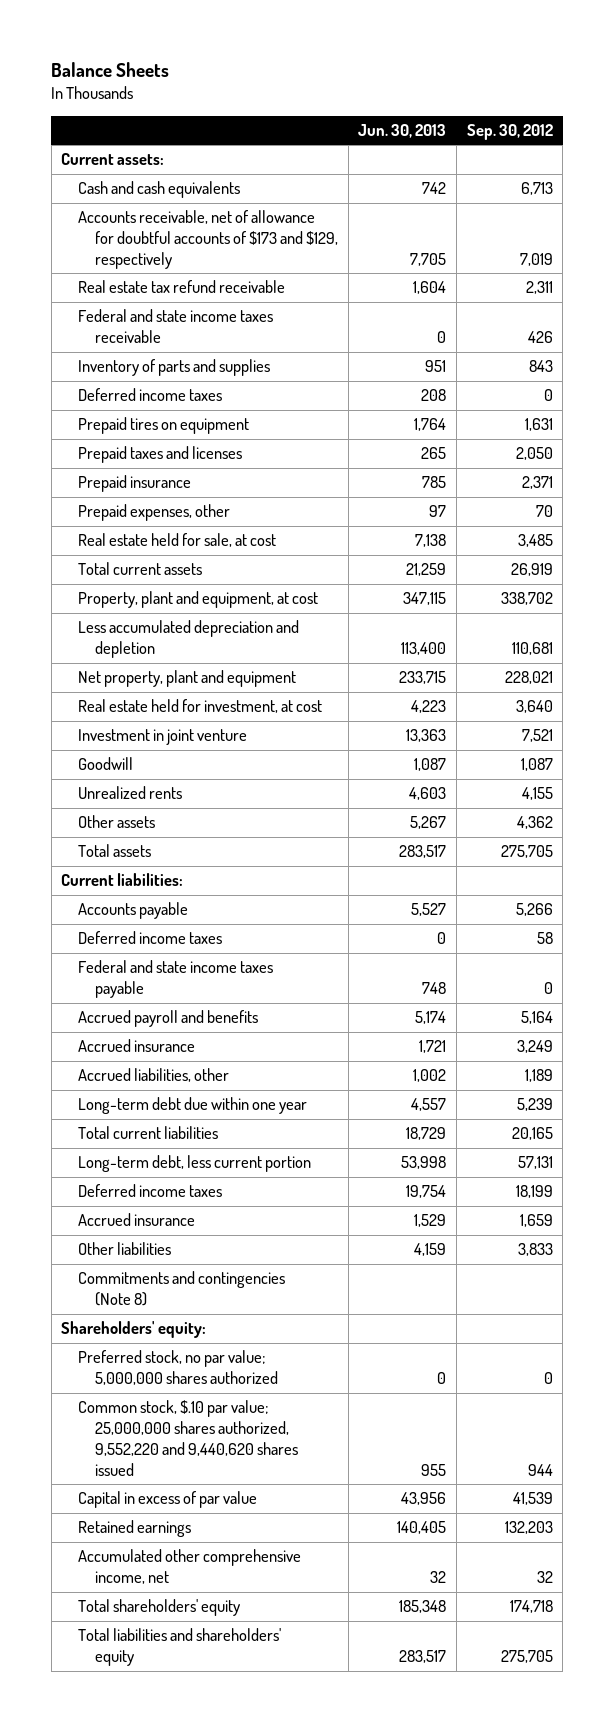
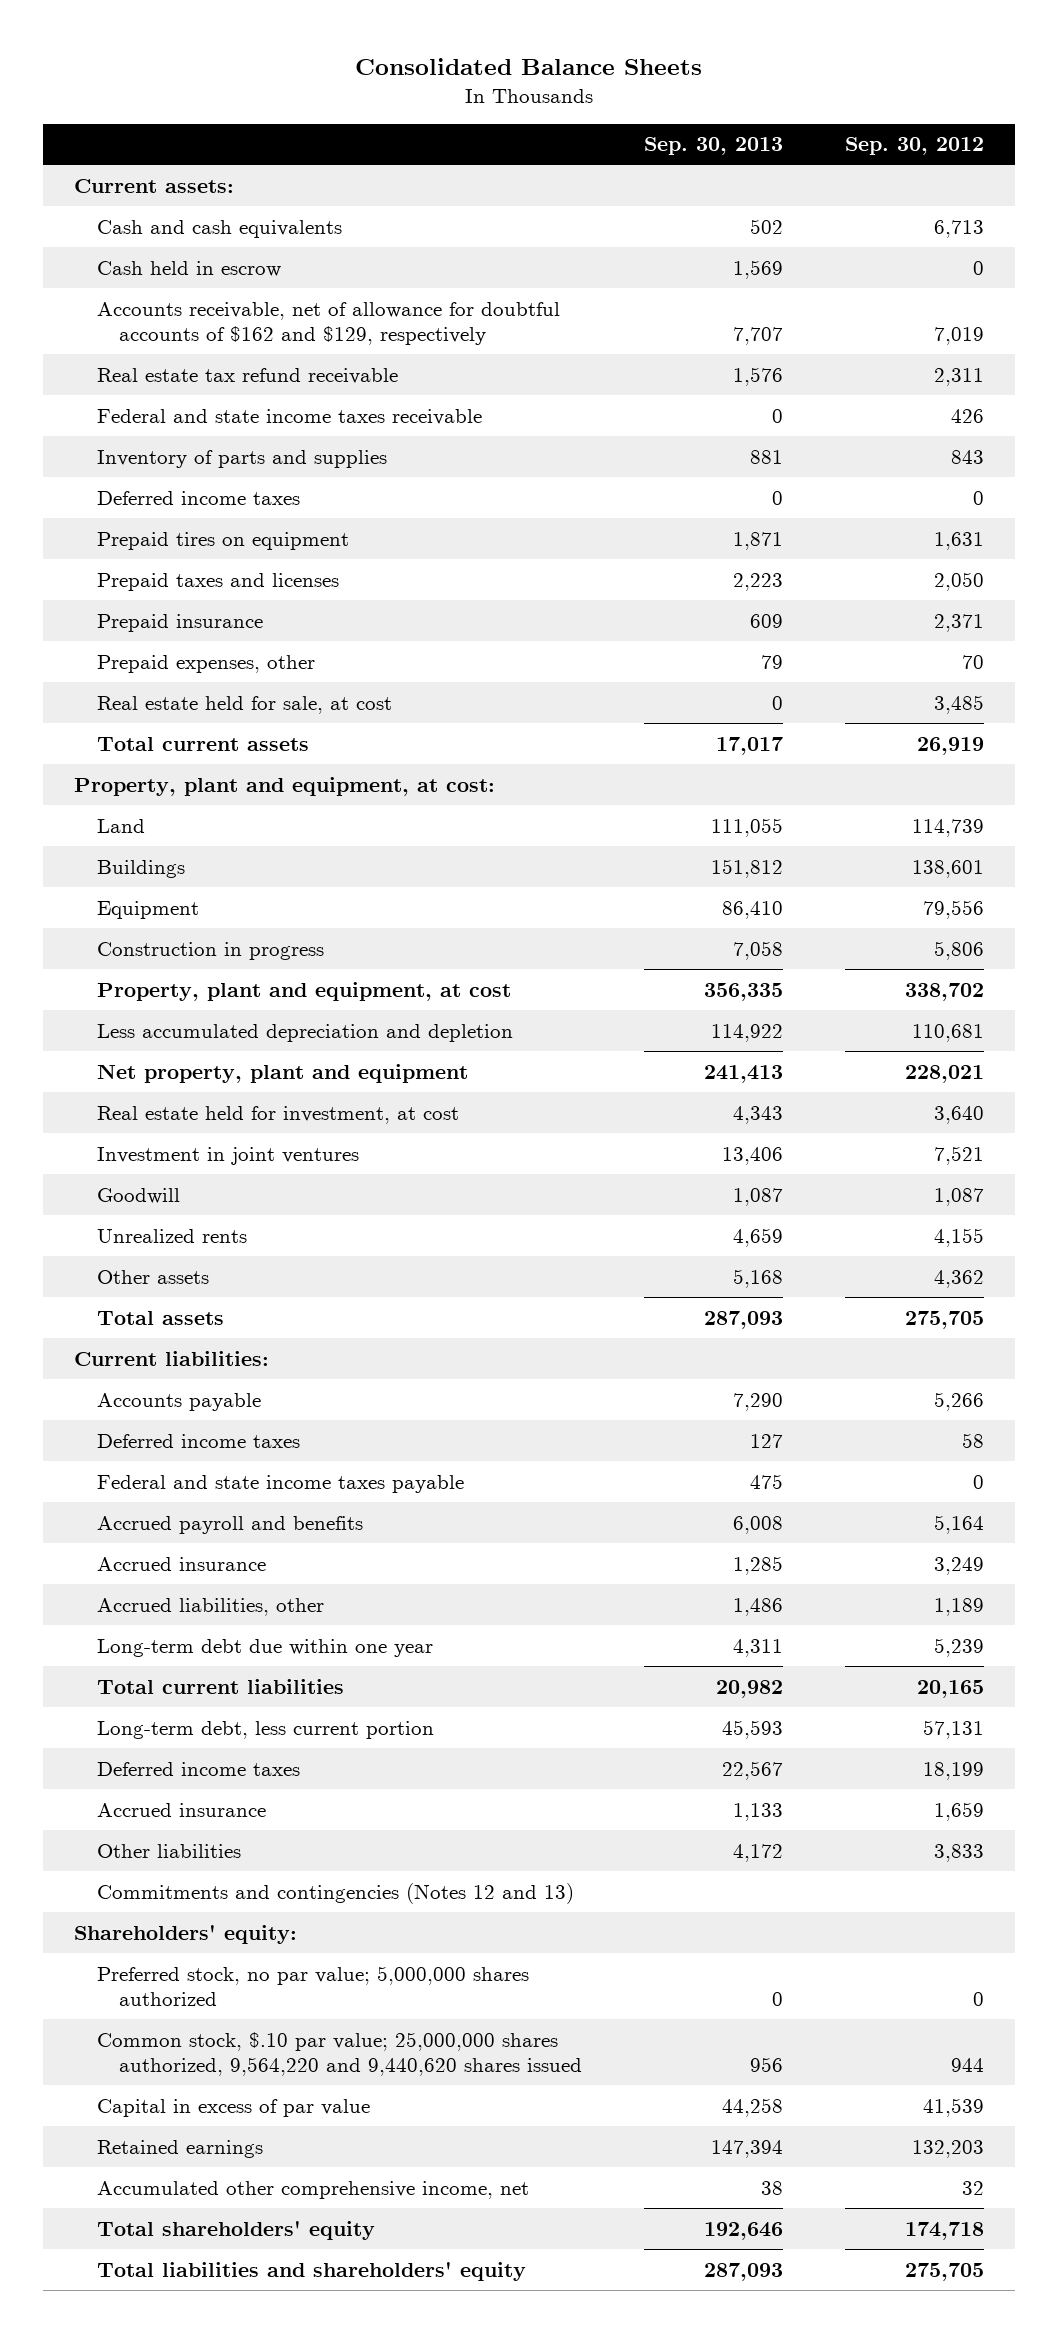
[51,61,170,77] Balance Sheets -> [354,57,702,75] Consolidated Balance Sheets
[358,123,447,138] Jun. 30, 2013 -> none
none -> [644,137,784,156] Sep. 30, 2013
none -> [96,260,281,277] Cash held in escrow
[78,210,339,270] Accounts receivable, net of allowance for doubtful accounts of $173 and $129, respectively -> [96,301,560,345] Accounts receivable, net of allowance for doubtful accounts of $162 and $129, respectively
none -> [73,776,495,796] Property, plant and equipment, at cost:
none -> [96,818,145,833] Land
none -> [96,859,185,878] Buildings
none -> [96,900,199,919] Equipment
none -> [96,941,324,960] Construction in progress
[78,729,248,746] Investment in joint venture -> [96,1146,359,1165] Investment in joint ventures
[78,1271,286,1307] Commitments and contingencies (Note 8) -> [96,1882,574,1904] Commitments and contingencies (Notes 12 and 13)
[78,1400,299,1477] Common stock, $.10 par value; 25,000,000 shares authorized, 9,552,220 and 9,440,620 shares issued -> [96,2031,583,2076] Common stock, $.10 par value; 25,000,000 shares authorized, 9,564,220 and 9,440,620 shares issued

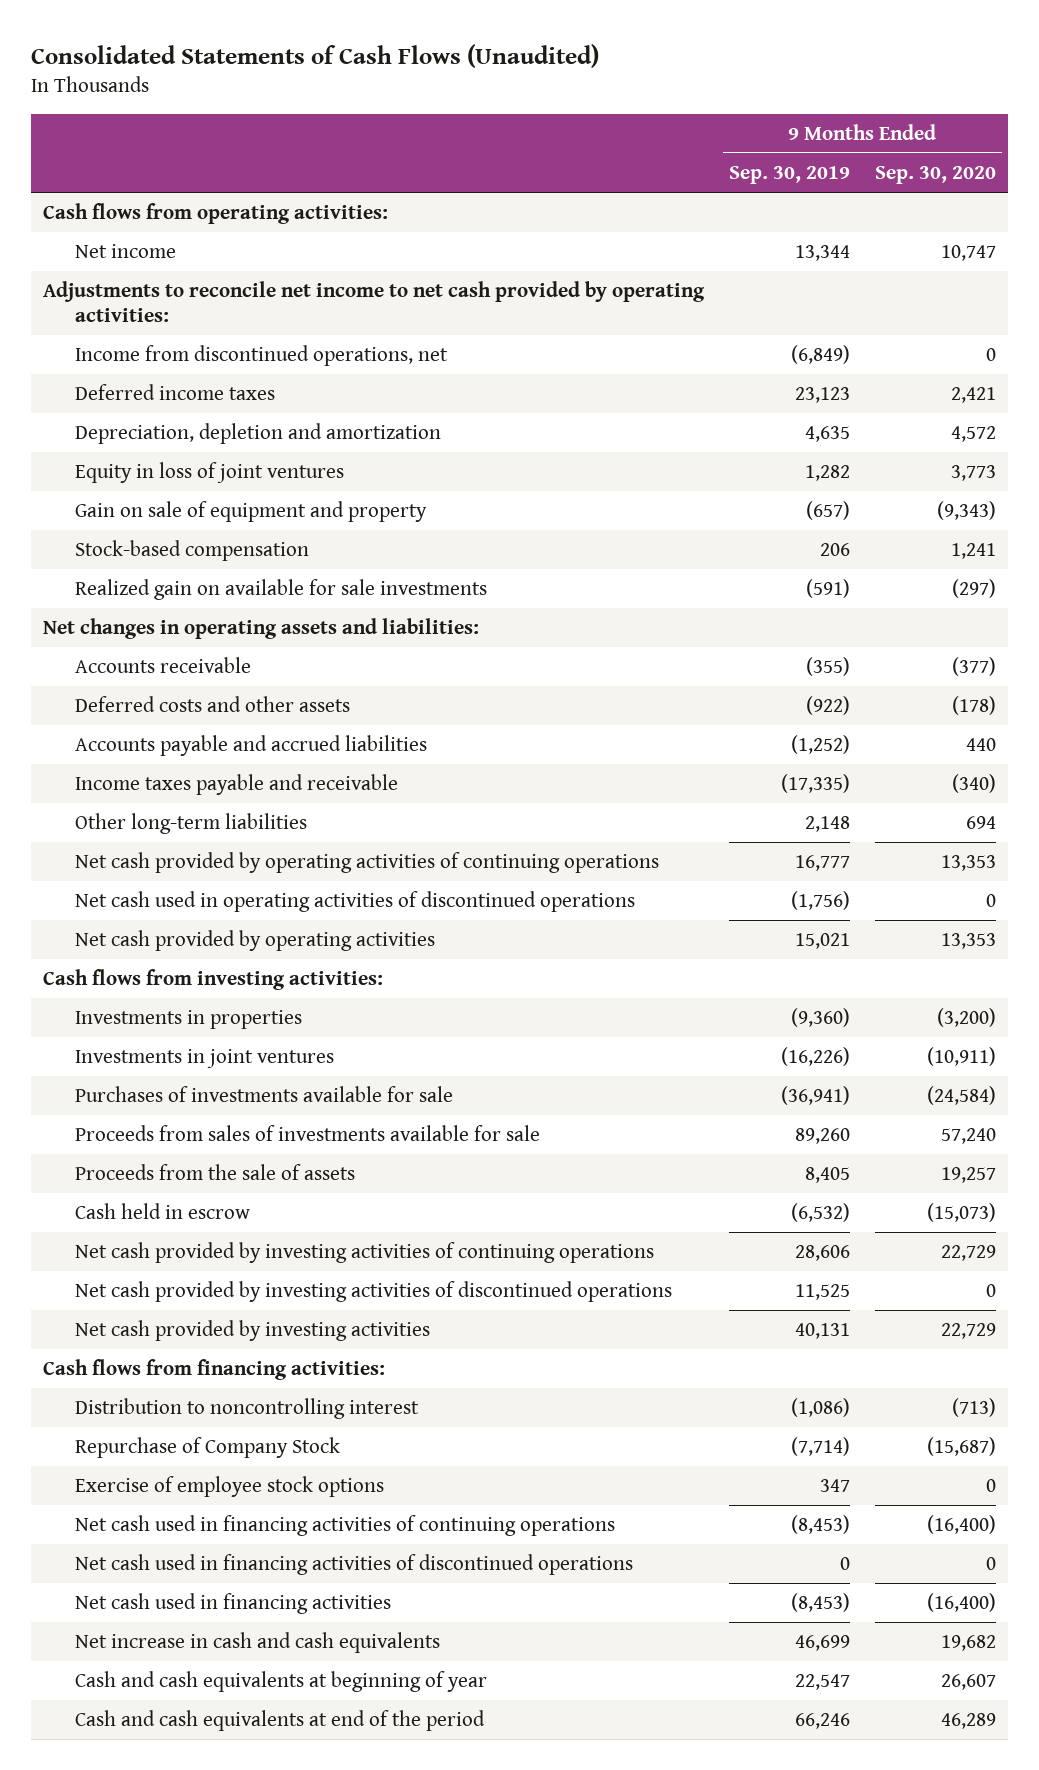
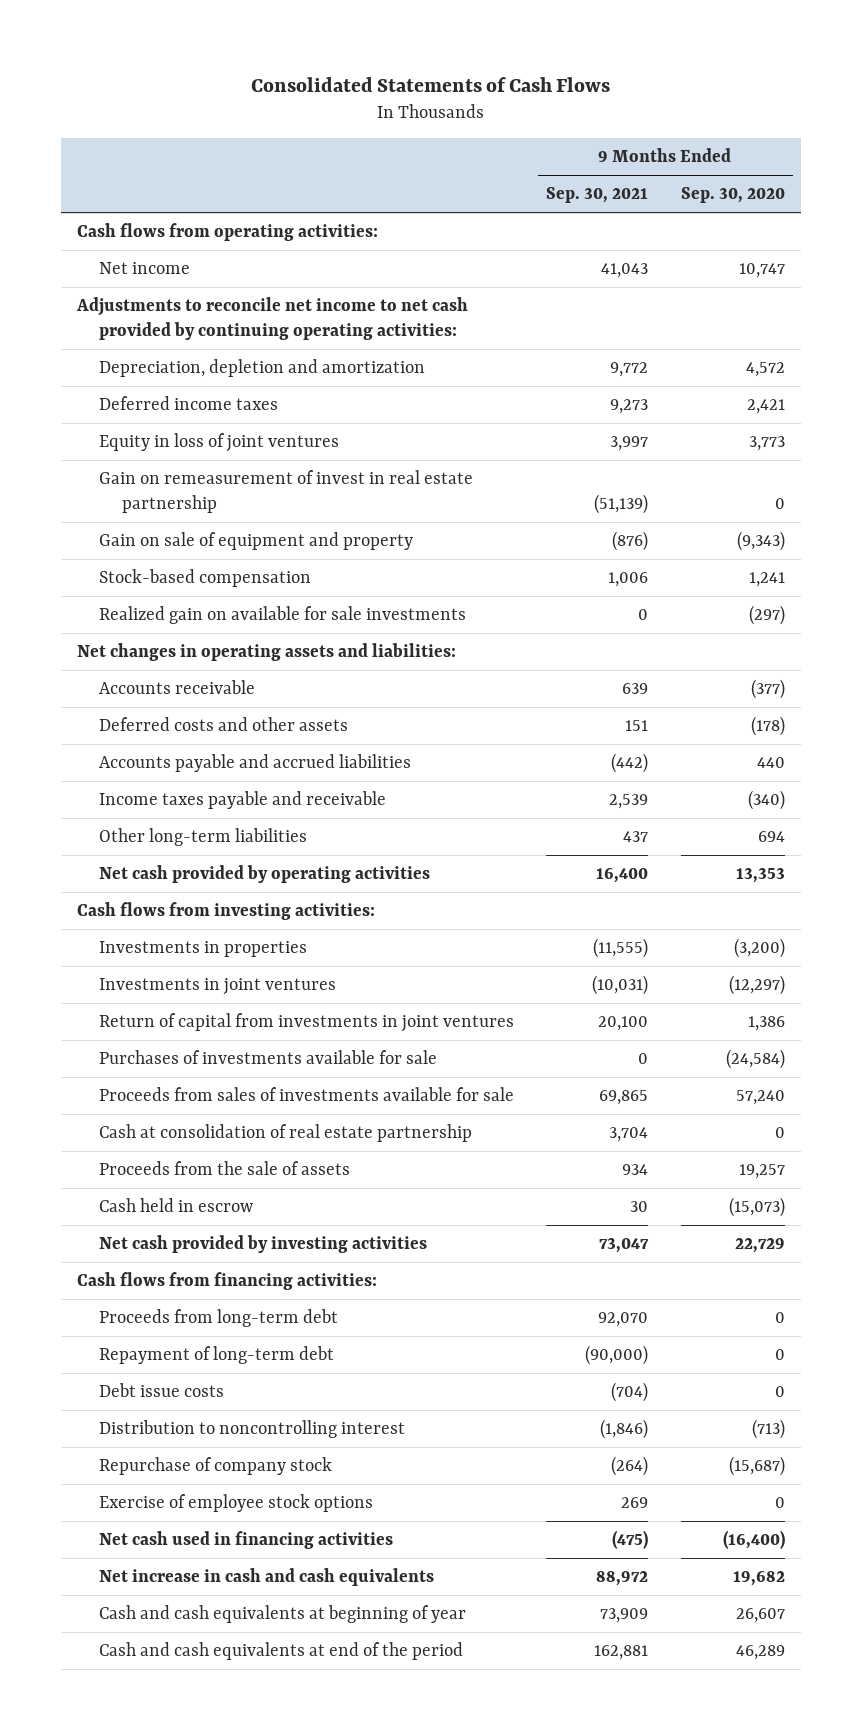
[30,43,599,68] Consolidated Statements of Cash Flows (Unaudited) -> [250,76,610,92] Consolidated Statements of Cash Flows
[728,166,850,185] Sep. 30, 2019 -> none
none -> [546,187,649,204] Sep. 30, 2021
[74,345,448,367] Income from discontinued operations, net -> none
[43,281,706,323] Adjustments to reconcile net income to net cash provided by operating activities: -> [76,297,469,340] Adjustments to reconcile net income to net cash provided by continuing operating activities:
[74,384,275,401] Deferred income taxes -> [99,396,279,411] Deferred income taxes
none -> [99,470,474,513] Gain on remeasurement of invest in real estate partnership
[74,852,659,874] Net cash provided by operating activities of continuing operations -> none
[74,891,635,913] Net cash used in operating activities of discontinued operations -> none
[926,1047,996,1067] (10,911) -> [728,975,785,996] (12,297)
none -> [99,1013,515,1033] Return of capital from investments in joint ventures
none -> [99,1124,473,1143] Cash at consolidation of real estate partnership
[74,1242,654,1264] Net cash provided by investing activities of continuing operations -> none
[74,1281,672,1303] Net cash provided by investing activities of discontinued operations -> none
none -> [99,1309,339,1328] Proceeds from long-term debt
none -> [99,1346,335,1365] Repayment of long-term debt
none -> [99,1383,225,1398] Debt issue costs
[74,1437,340,1459] Repurchase of Company Stock -> [99,1457,333,1476] Repurchase of company stock
[74,1515,615,1537] Net cash used in financing activities of continuing operations -> none
[74,1554,633,1576] Net cash used in financing activities of discontinued operations -> none

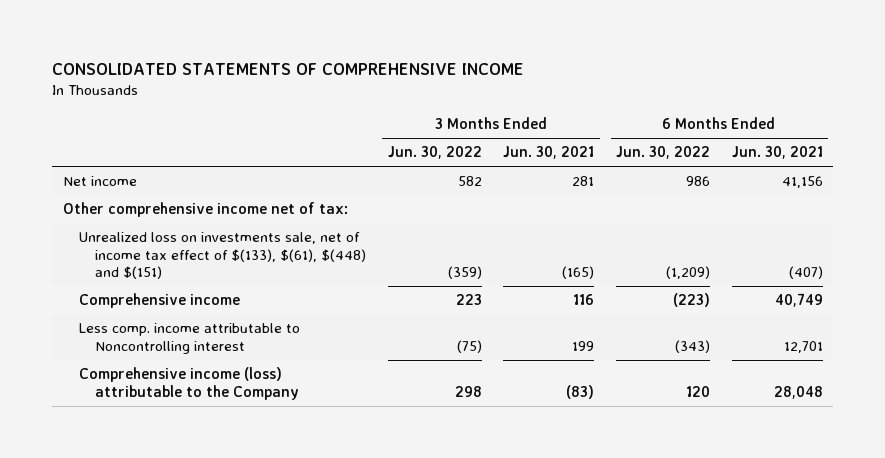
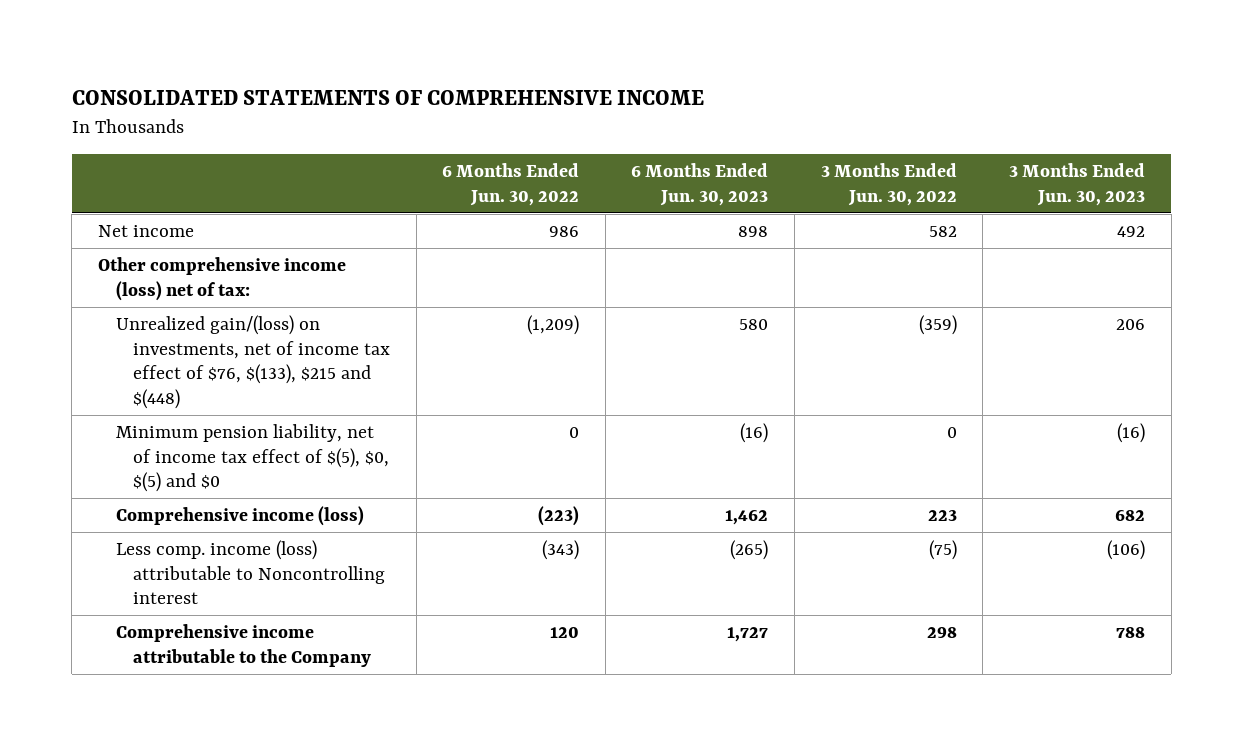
[503,146,595,160] Jun. 30, 2021 -> none
[731,146,823,160] Jun. 30, 2021 -> none
none -> [631,163,769,207] 6 Months Ended Jun. 30, 2023
none -> [1008,163,1145,207] 3 Months Ended Jun. 30, 2023
[62,202,348,218] Other comprehensive income net of tax: -> [97,257,346,301] Other comprehensive income (loss) net of tax:
[78,232,367,280] Unrealized loss on investments sale, net of income tax effect of $(133), $(61), $(448) and $(151) -> [115,315,391,409] Unrealized gain/(loss) on investments, net of income tax effect of $76, $(133), $215 and $(448)
none -> [115,424,390,493] Minimum pension liability, net of income tax effect of $(5), $0, $(5) and $0
[78,293,240,309] Comprehensive income -> [115,506,364,527] Comprehensive income (loss)
[78,323,300,354] Less comp. income attributable to Noncontrolling interest -> [115,540,386,605] Less comp. income (loss) attributable to Noncontrolling interest
[78,367,300,400] Comprehensive income (loss) attributable to the Company -> [115,624,372,667] Comprehensive income attributable to the Company

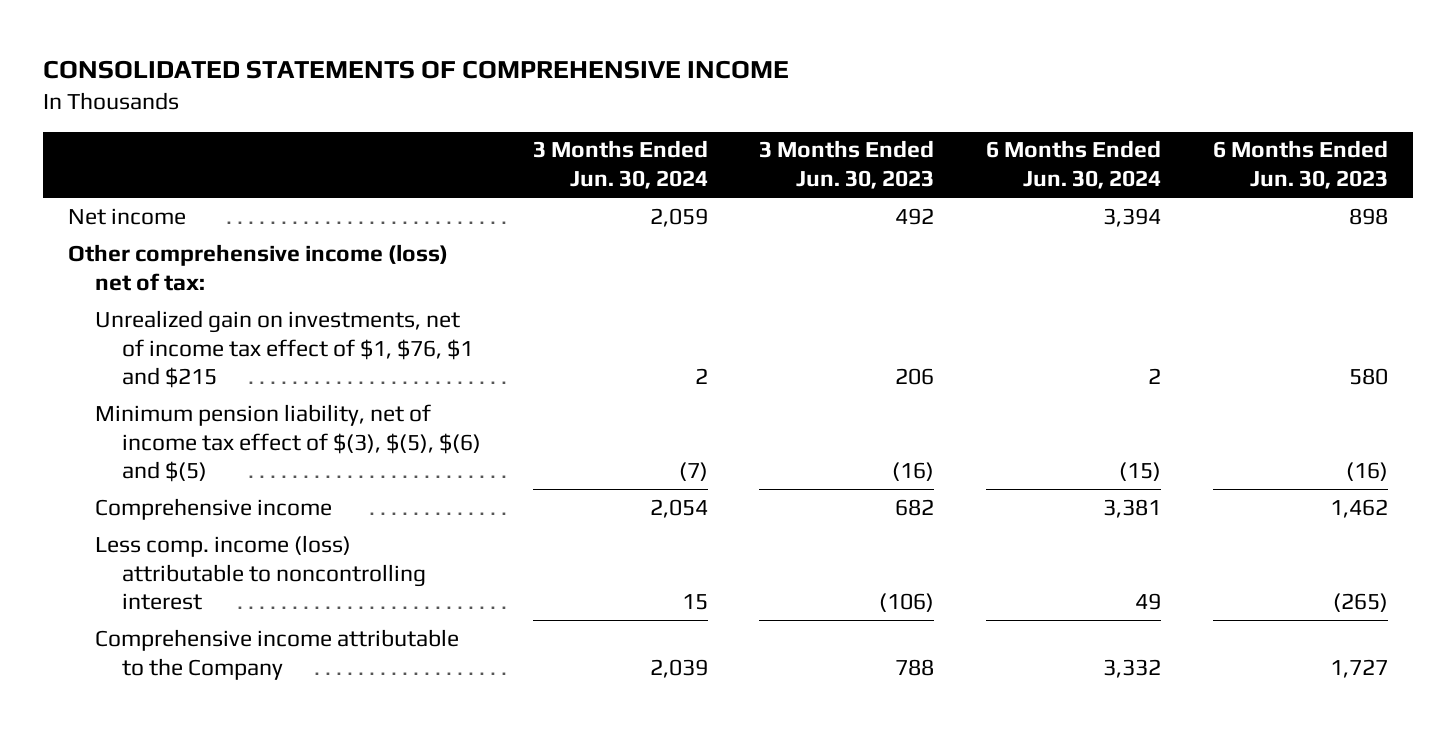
[442,163,580,207] 6 Months Ended Jun. 30, 2022 -> none
[820,163,957,207] 3 Months Ended Jun. 30, 2022 -> none
none -> [532,140,708,190] 3 Months Ended Jun. 30, 2024
none -> [985,140,1161,190] 6 Months Ended Jun. 30, 2024
[115,315,391,409] Unrealized gain/(loss) on investments, net of income tax effect of $76, $(133), $215 and $(448) -> [95,309,474,389] Unrealized gain on investments, net of income tax effect of $1, $76, $1 and $215
[115,424,390,493] Minimum pension liability, net of income tax effect of $(5), $0, $(5) and $0 -> [95,403,482,483] Minimum pension liability, net of income tax effect of $(3), $(5), $(6) and $(5)
[115,506,364,527] Comprehensive income (loss) -> [95,497,333,520] Comprehensive income
[115,540,386,605] Less comp. income (loss) attributable to Noncontrolling interest -> [95,534,427,611] Less comp. income (loss) attributable to noncontrolling interest

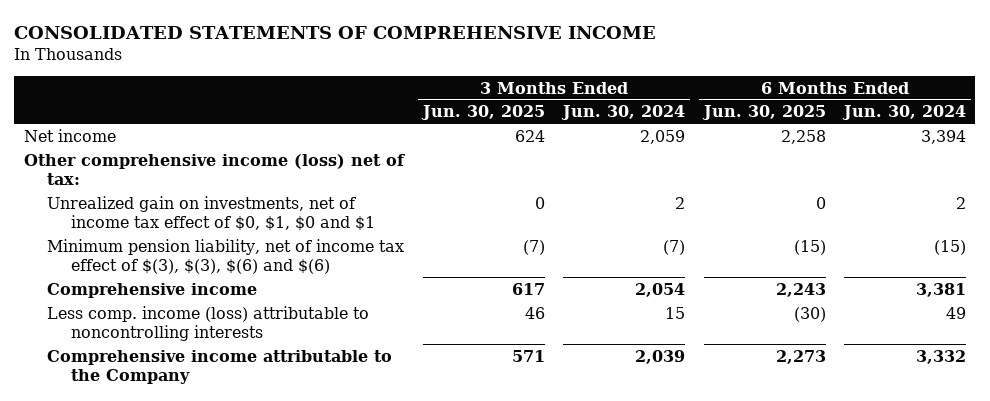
[759,140,935,190] 3 Months Ended Jun. 30, 2023 -> none
[1212,140,1388,190] 6 Months Ended Jun. 30, 2023 -> none
none -> [420,105,545,121] Jun. 30, 2025
none -> [701,105,826,121] Jun. 30, 2025
[95,309,474,389] Unrealized gain on investments, net of income tax effect of $1, $76, $1 and $215 -> [47,195,376,231] Unrealized gain on investments, net of income tax effect of $0, $1, $0 and $1
[95,403,482,483] Minimum pension liability, net of income tax effect of $(3), $(5), $(6) and $(5) -> [47,238,405,274] Minimum pension liability, net of income tax effect of $(3), $(3), $(6) and $(6)
[95,534,427,611] Less comp. income (loss) attributable to noncontrolling interest -> [47,305,370,341] Less comp. income (loss) attributable to noncontrolling interests

